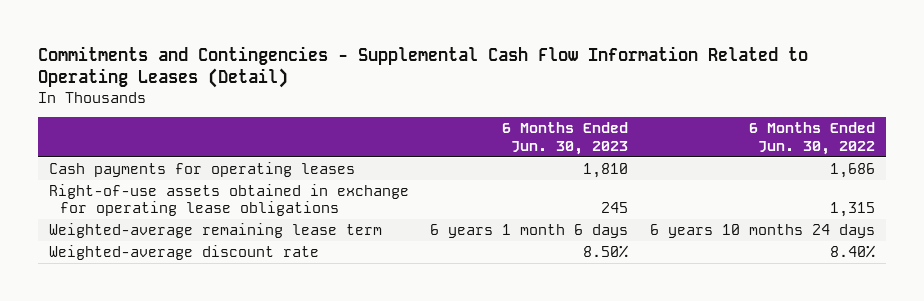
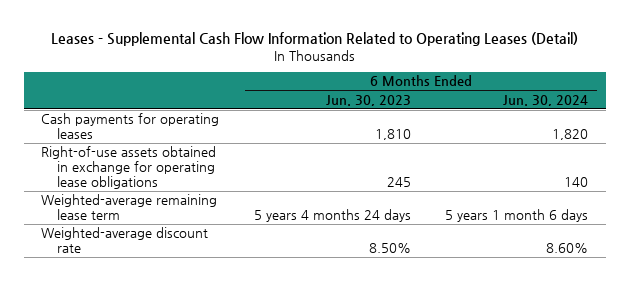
[37,45,808,89] Commitments and Contingencies - Supplemental Cash Flow Information Related to Operating Leases (Detail) -> [50,32,578,47] Leases - Supplemental Cash Flow Information Related to Operating Leases (Detail)
[748,122,875,155] 6 Months Ended Jun. 30, 2022 -> none
none -> [503,94,589,106] Jun. 30, 2024
[430,224,629,239] 6 years 1 month 6 days -> [253,209,411,223] 5 years 4 months 24 days

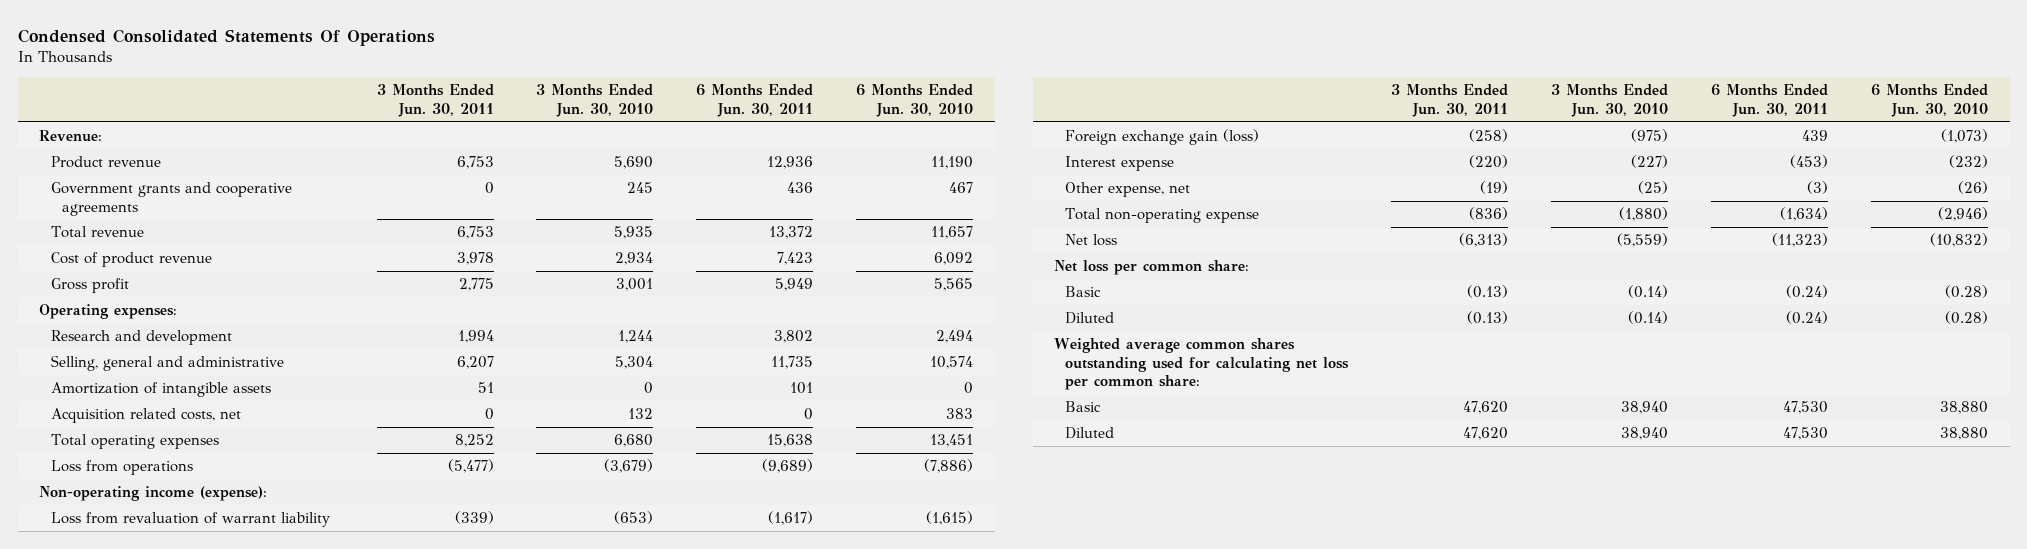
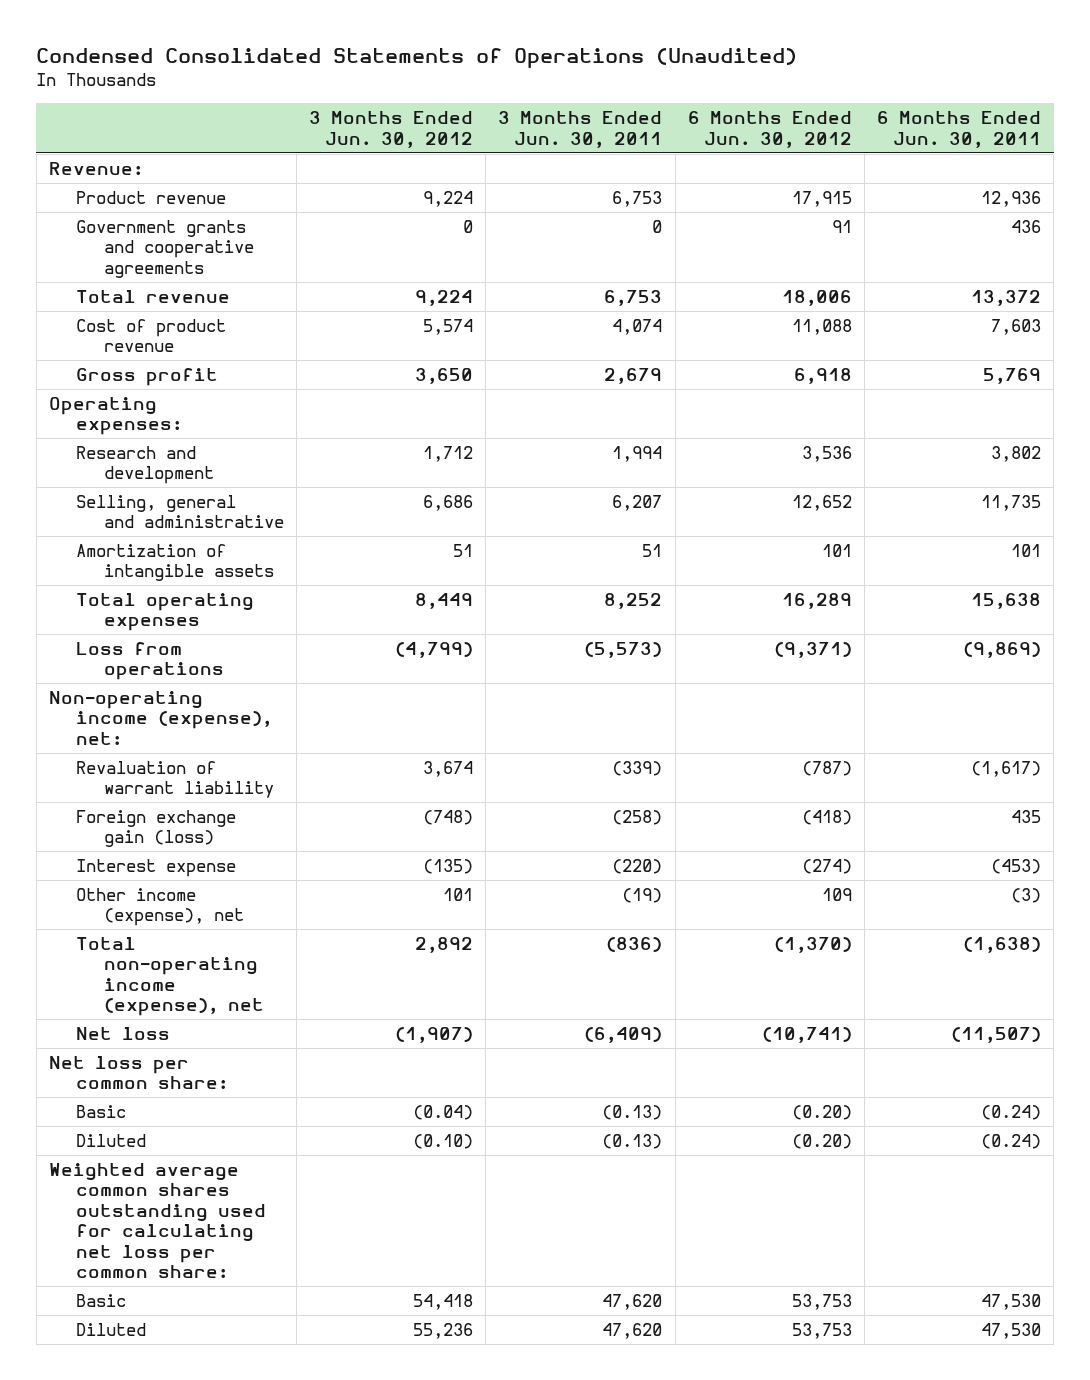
[17,28,435,46] Condensed Consolidated Statements Of Operations -> [36,48,798,69] Condensed Consolidated Statements of Operations (Unaudited)
[536,84,654,117] 3 Months Ended Jun. 30, 2010 -> none
[856,84,974,117] 6 Months Ended Jun. 30, 2010 -> none
none -> [309,111,474,148] 3 Months Ended Jun. 30, 2012
none -> [687,111,852,148] 6 Months Ended Jun. 30, 2012
[456,252,494,266] 3,978 -> [612,318,663,335] 4,074
[777,252,814,266] 7,423 -> [991,318,1042,335] 7,603
[458,278,494,292] 2,775 -> [604,367,663,384] 2,679
[775,278,814,292] 5,949 -> [983,367,1042,384] 5,769
[50,408,241,424] Acquisition related costs, net -> none
[447,459,494,474] (5,477) -> [584,641,663,658] (5,573)
[762,459,814,474] (9,689) -> [963,641,1042,658] (9,869)
[39,486,268,502] Non-operating income (expense): -> [49,690,273,745] Non-operating income (expense), net:
[50,512,330,528] Loss from revaluation of warrant liability -> [76,760,274,799] Revaluation of warrant liability
[1802,130,1829,142] 439 -> [1011,809,1042,823] 435
[1065,182,1191,198] Other expense, net -> [76,887,244,927] Other income (expense), net
[1065,208,1260,224] Total non-operating expense -> [76,936,264,1017] Total non-operating income (expense), net
[1780,207,1829,222] (1,634) -> [963,936,1042,953] (1,638)
[1459,233,1509,248] (6,313) -> [584,1026,663,1043] (6,409)
[1772,233,1829,248] (11,323) -> [951,1026,1042,1043] (11,507)

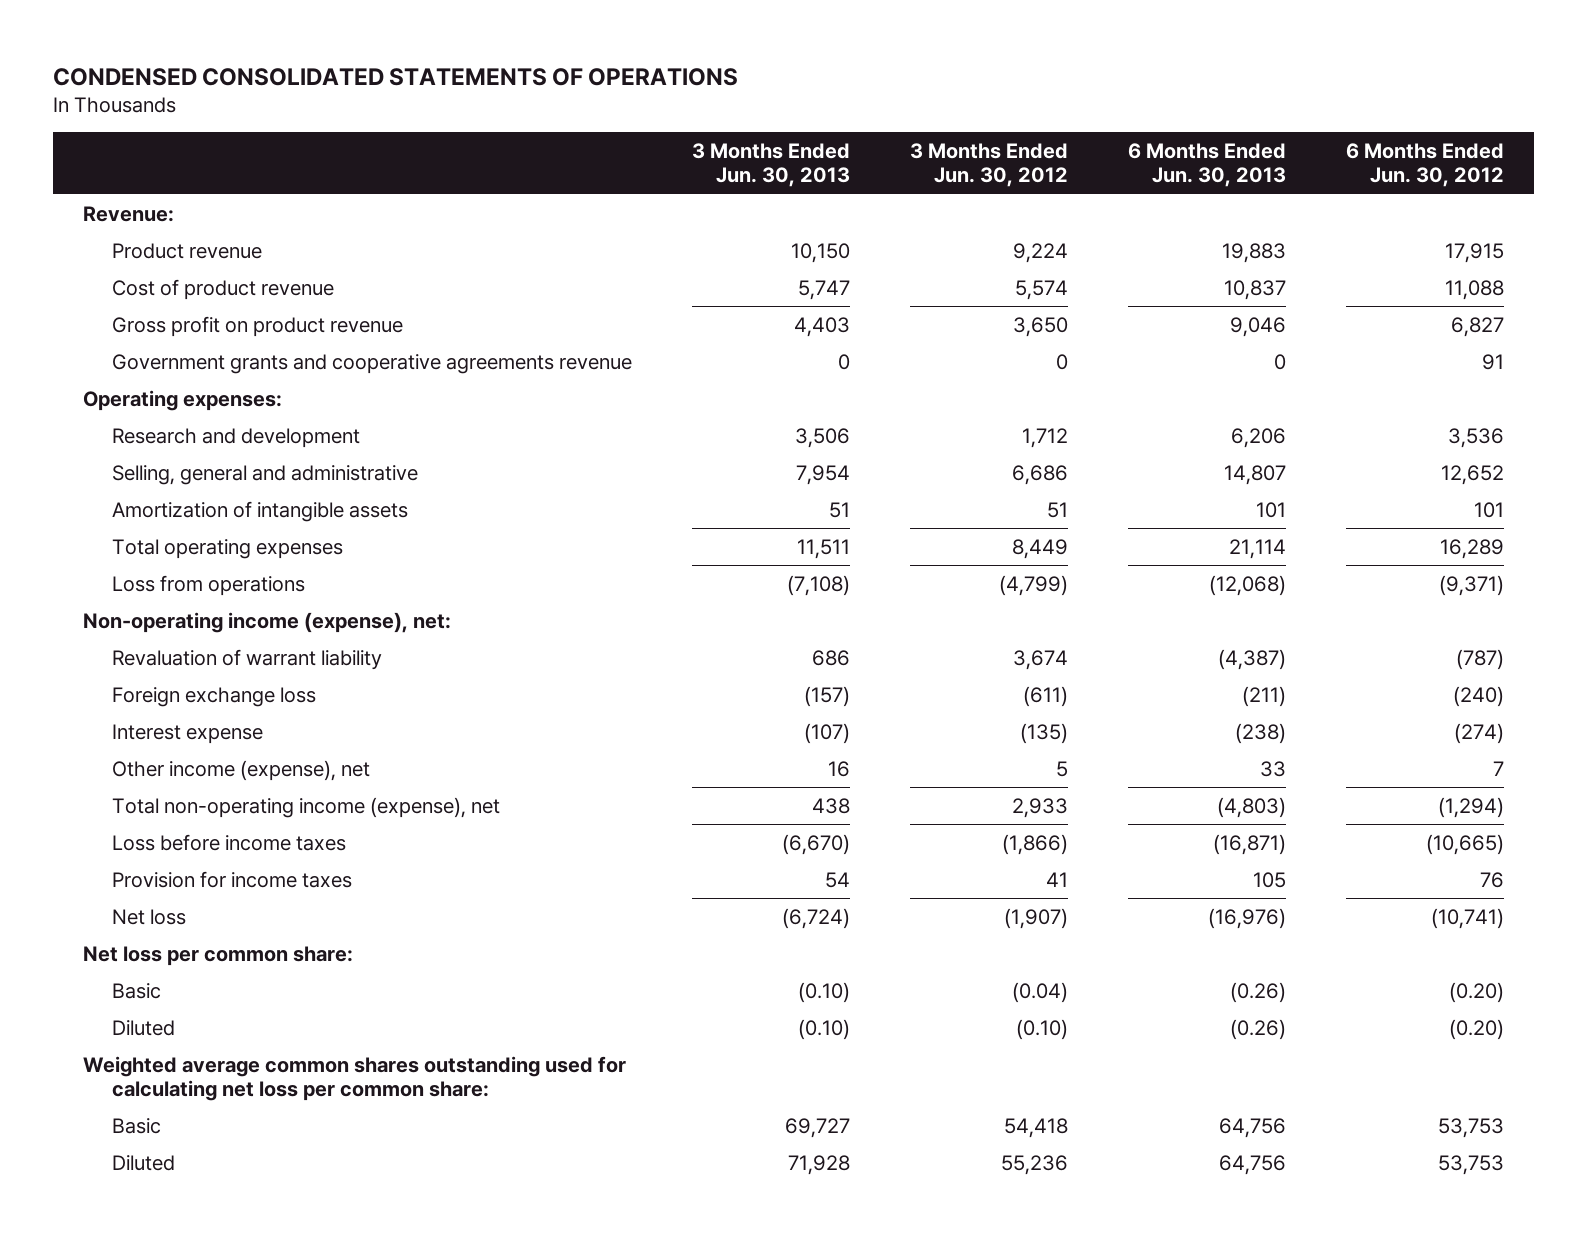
[36,48,798,69] Condensed Consolidated Statements of Operations (Unaudited) -> [52,67,738,86] CONDENSED CONSOLIDATED STATEMENTS OF OPERATIONS
[498,111,663,148] 3 Months Ended Jun. 30, 2011 -> none
[877,111,1042,148] 6 Months Ended Jun. 30, 2011 -> none
none -> [691,143,850,188] 3 Months Ended Jun. 30, 2013
none -> [1127,143,1286,188] 6 Months Ended Jun. 30, 2013
[76,219,254,278] Government grants and cooperative agreements -> none
[76,289,231,303] Total revenue -> none
[76,367,219,386] Gross profit -> [111,315,403,337] Gross profit on product revenue
[793,367,852,384] 6,918 -> [1450,316,1504,337] 6,827
none -> [111,353,632,374] Government grants and cooperative agreements revenue
[76,809,237,848] Foreign exchange gain (loss) -> [111,686,316,707] Foreign exchange loss
[423,809,474,825] (748) -> [1022,685,1068,707] (611)
[801,809,852,825] (418) -> [1452,685,1504,707] (240)
[443,887,474,901] 101 -> [1055,760,1068,777] 5
[821,887,852,901] 109 -> [1492,760,1504,776] 7
[415,936,474,953] 2,892 -> [1011,797,1068,818] 2,933
[773,936,852,953] (1,370) -> [1437,796,1504,818] (1,294)
none -> [111,833,346,851] Loss before income taxes
none -> [111,870,352,888] Provision for income taxes

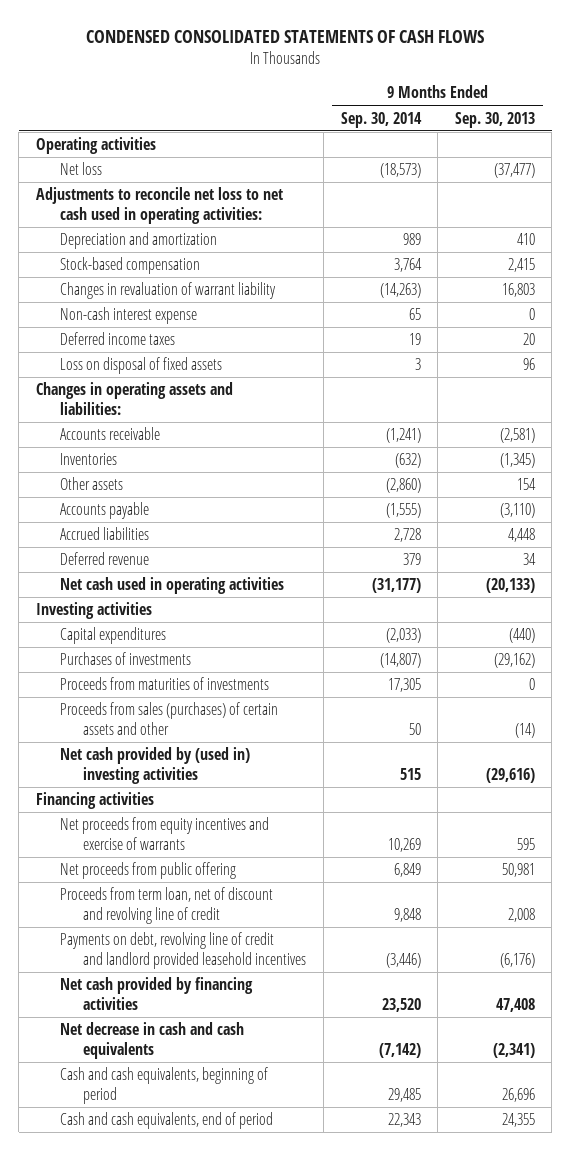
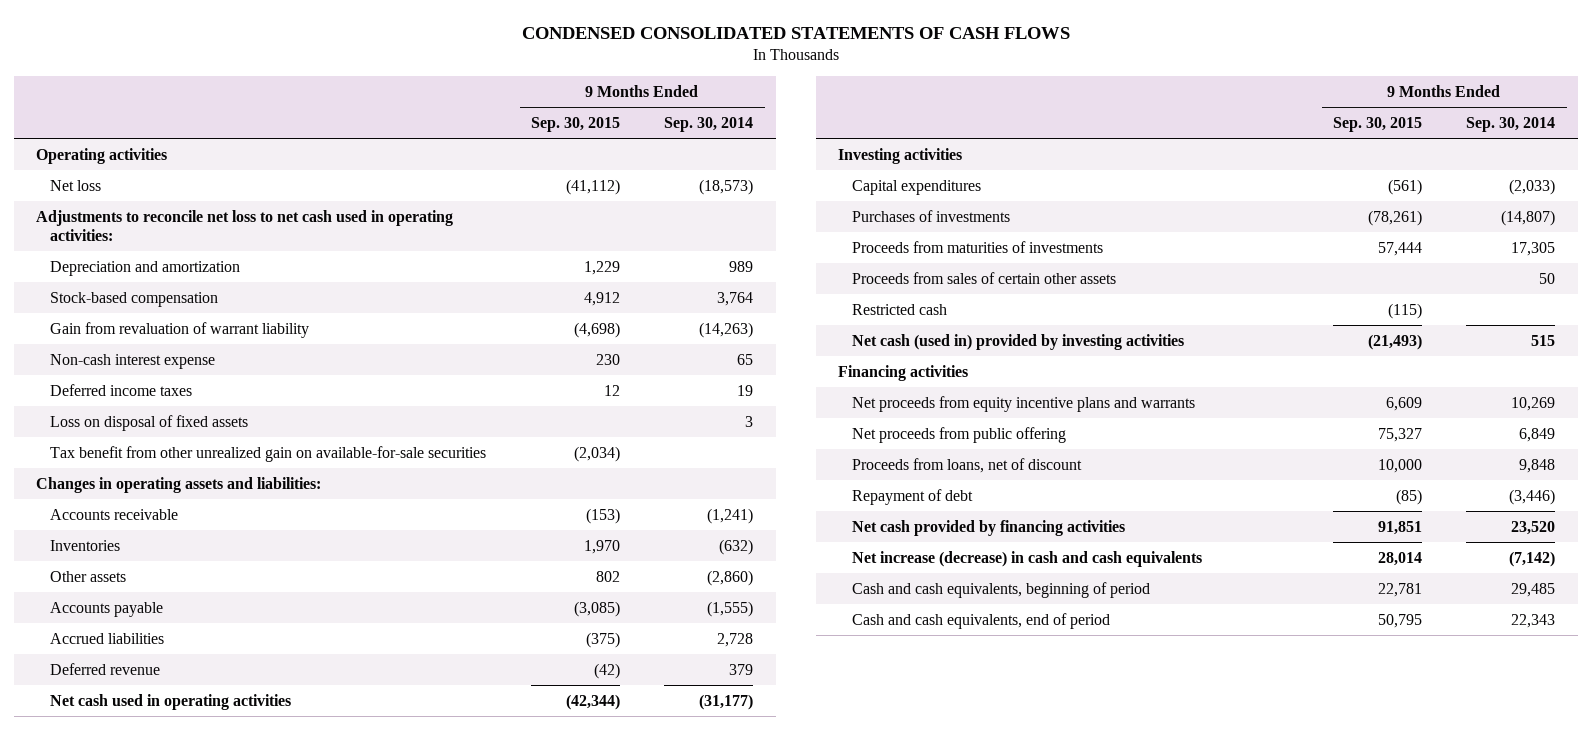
[454,111,535,128] Sep. 30, 2013 -> none
none -> [530,116,620,132] Sep. 30, 2015
[59,282,276,300] Changes in revaluation of warrant liability -> [50,321,310,338] Gain from revaluation of warrant liability
none -> [50,445,487,462] Tax benefit from other unrealized gain on available-for-sale securities
[59,702,278,736] Proceeds from sales (purchases) of certain assets and other -> [852,271,1117,284] Proceeds from sales of certain other assets
none -> [852,303,948,315] Restricted cash
[59,747,250,785] Net cash provided by (used in) investing activities -> [852,333,1185,350] Net cash (used in) provided by investing activities
[59,817,269,851] Net proceeds from equity incentives and exercise of warrants -> [852,395,1196,412] Net proceeds from equity incentive plans and warrants
[59,887,273,925] Proceeds from term loan, net of discount and revolving line of credit -> [852,457,1083,473] Proceeds from loans, net of discount
[59,932,307,970] Payments on debt, revolving line of credit and landlord provided leasehold incentives -> [852,488,974,505] Repayment of debt
[59,1022,244,1060] Net decrease in cash and cash equivalents -> [852,550,1203,567] Net increase (decrease) in cash and cash equivalents

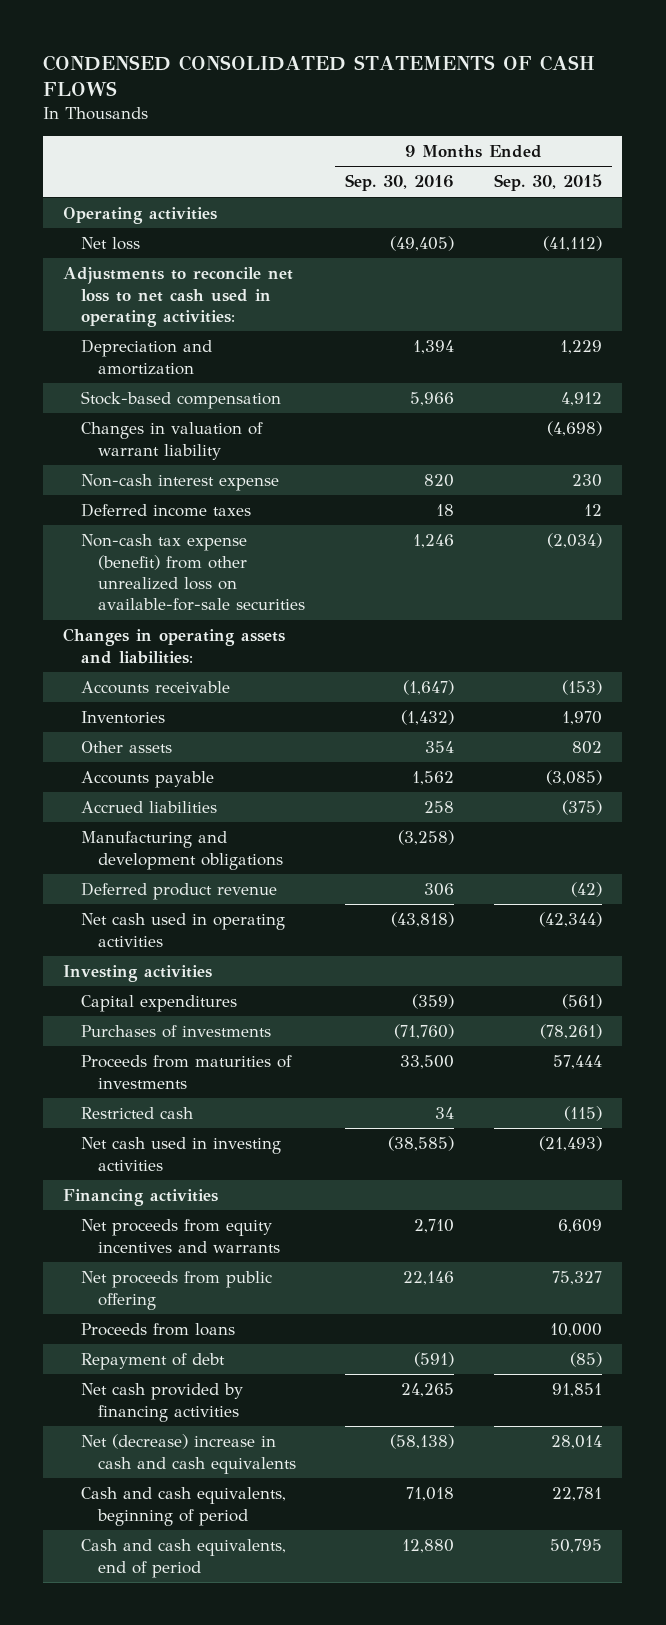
[664,116,754,132] Sep. 30, 2014 -> none
none -> [345,174,455,192] Sep. 30, 2016
[50,321,310,338] Gain from revaluation of warrant liability -> [80,422,263,460] Changes in valuation of warrant liability
[50,414,249,431] Loss on disposal of fixed assets -> none
[50,445,487,462] Tax benefit from other unrealized gain on available-for-sale securities -> [80,534,305,612] Non-cash tax expense (benefit) from other unrealized loss on available-for-sale securities
none -> [80,831,283,870] Manufacturing and development obligations
[50,662,161,675] Deferred revenue -> [80,882,277,901] Deferred product revenue
[852,271,1117,284] Proceeds from sales of certain other assets -> none
[852,333,1185,350] Net cash (used in) provided by investing activities -> [80,1137,281,1171] Net cash used in investing activities
[852,395,1196,412] Net proceeds from equity incentive plans and warrants -> [80,1219,280,1253] Net proceeds from equity incentives and warrants
[852,457,1083,473] Proceeds from loans, net of discount -> [80,1323,235,1337] Proceeds from loans
[852,550,1203,567] Net increase (decrease) in cash and cash equivalents -> [80,1434,296,1474] Net (decrease) increase in cash and cash equivalents

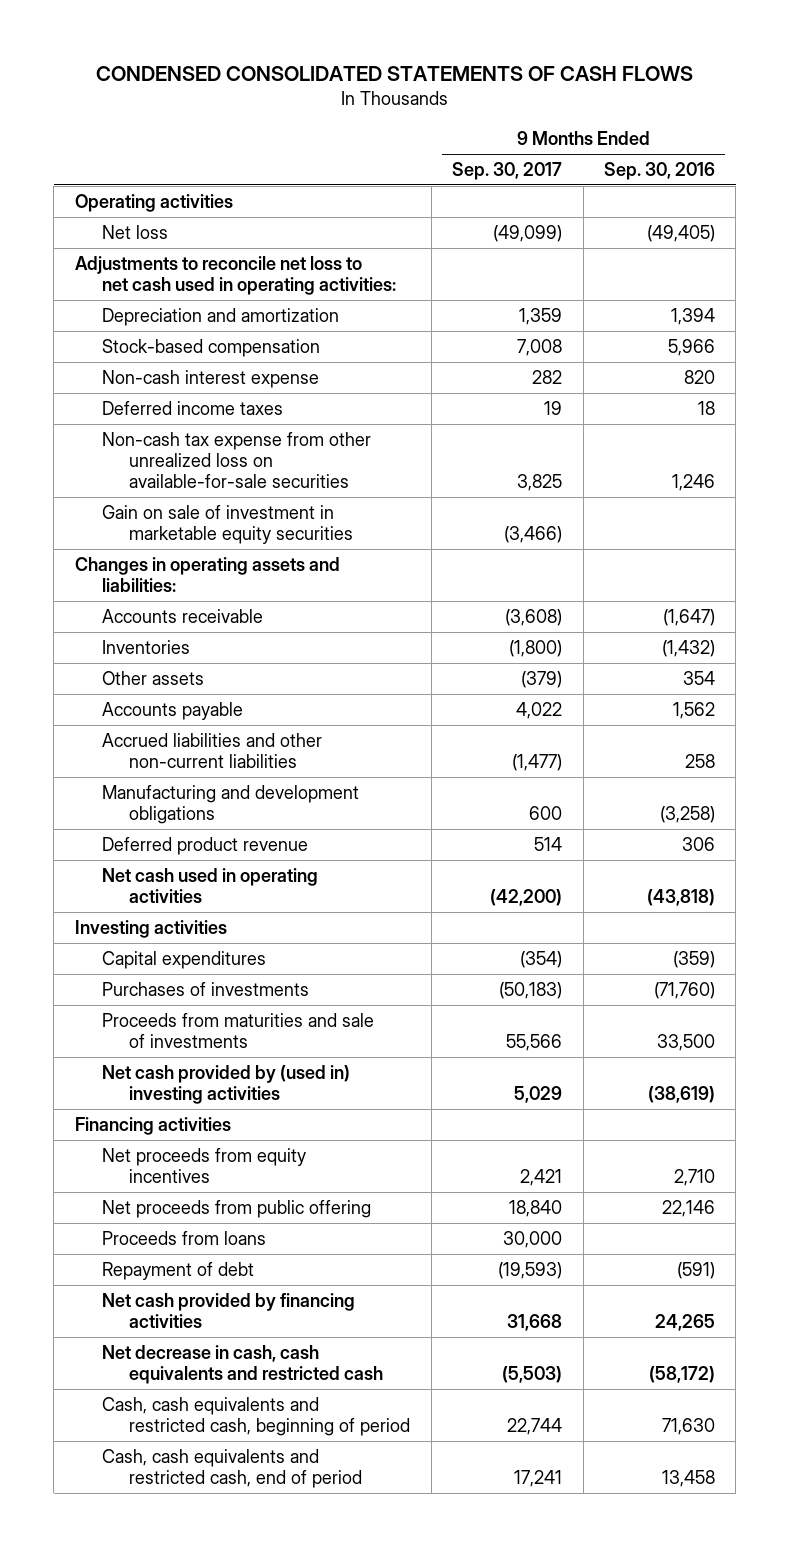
[494,174,603,192] Sep. 30, 2015 -> none
none -> [452,161,563,180] Sep. 30, 2017
[80,422,263,460] Changes in valuation of warrant liability -> none
[80,534,305,612] Non-cash tax expense (benefit) from other unrealized loss on available-for-sale securities -> [102,431,372,488] Non-cash tax expense from other unrealized loss on available-for-sale securities
none -> [102,504,354,544] Gain on sale of investment in marketable equity securities
[80,801,217,814] Accrued liabilities -> [102,732,323,768] Accrued liabilities and other non-current liabilities
[80,1107,193,1120] Restricted cash -> none
[80,1055,292,1089] Proceeds from maturities of investments -> [102,1012,375,1048] Proceeds from maturities and sale of investments
[80,1137,281,1171] Net cash used in investing activities -> [102,1064,351,1104] Net cash provided by (used in) investing activities
[388,1136,455,1152] (38,585) -> [647,1085,715,1103] (38,619)
[80,1219,280,1253] Net proceeds from equity incentives and warrants -> [102,1147,307,1183] Net proceeds from equity incentives
[80,1434,296,1474] Net (decrease) increase in cash and cash equivalents -> [102,1344,384,1384] Net decrease in cash, cash equivalents and restricted cash
[390,1434,455,1450] (58,138) -> [648,1365,715,1383] (58,172)
[80,1487,286,1526] Cash and cash equivalents, beginning of period -> [102,1396,411,1436] Cash, cash equivalents and restricted cash, beginning of period
[406,1487,455,1502] 71,018 -> [661,1417,715,1435] 71,630
[80,1539,286,1578] Cash and cash equivalents, end of period -> [102,1448,363,1488] Cash, cash equivalents and restricted cash, end of period
[402,1539,455,1554] 12,880 -> [661,1469,715,1487] 13,458

